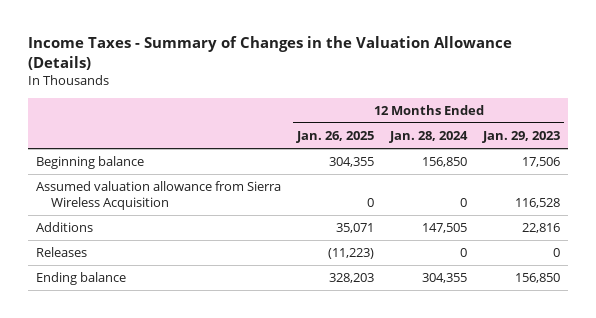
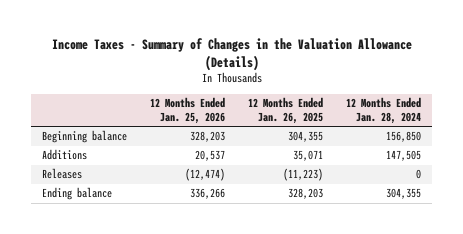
[482,131,561,144] Jan. 29, 2023 -> none
none -> [150,97,226,125] 12 Months Ended Jan. 25, 2026
[35,181,281,210] Assumed valuation allowance from Sierra Wireless Acquisition -> none

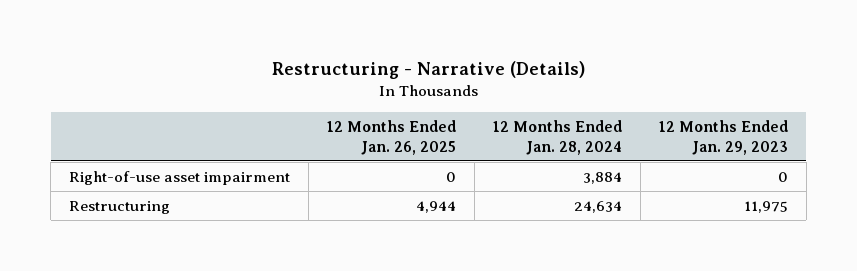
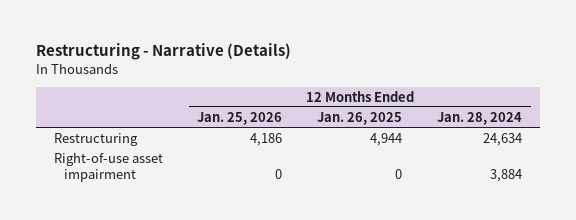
[658,119,788,155] 12 Months Ended Jan. 29, 2023 -> none
none -> [197,111,283,125] Jan. 25, 2026
[69,171,291,186] Right-of-use asset impairment -> [53,151,163,182] Right-of-use asset impairment

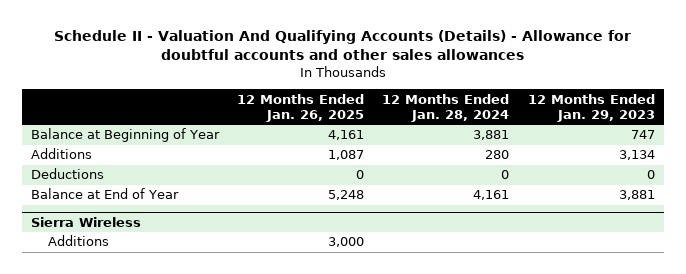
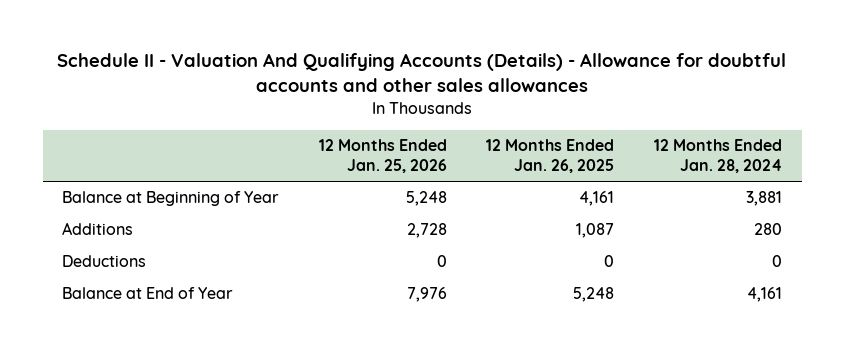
[527,93,655,123] 12 Months Ended Jan. 29, 2023 -> none
none -> [318,139,447,174] 12 Months Ended Jan. 25, 2026
[30,217,141,228] Sierra Wireless -> none
[48,235,110,247] Additions -> none

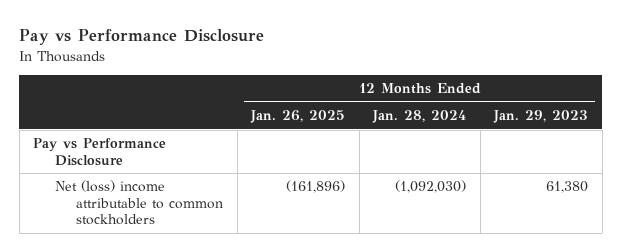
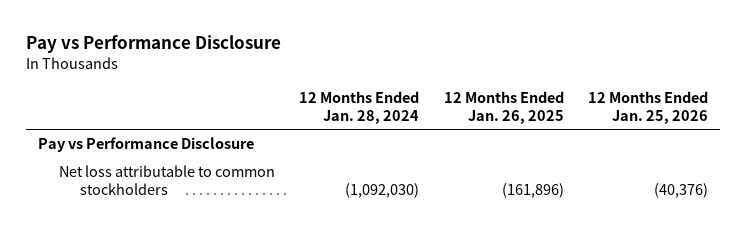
[493,110,589,124] Jan. 29, 2023 -> none
none -> [587,90,708,124] 12 Months Ended Jan. 25, 2026
[54,180,224,226] Net (loss) income attributable to common stockholders -> [59,165,276,196] Net loss attributable to common stockholders

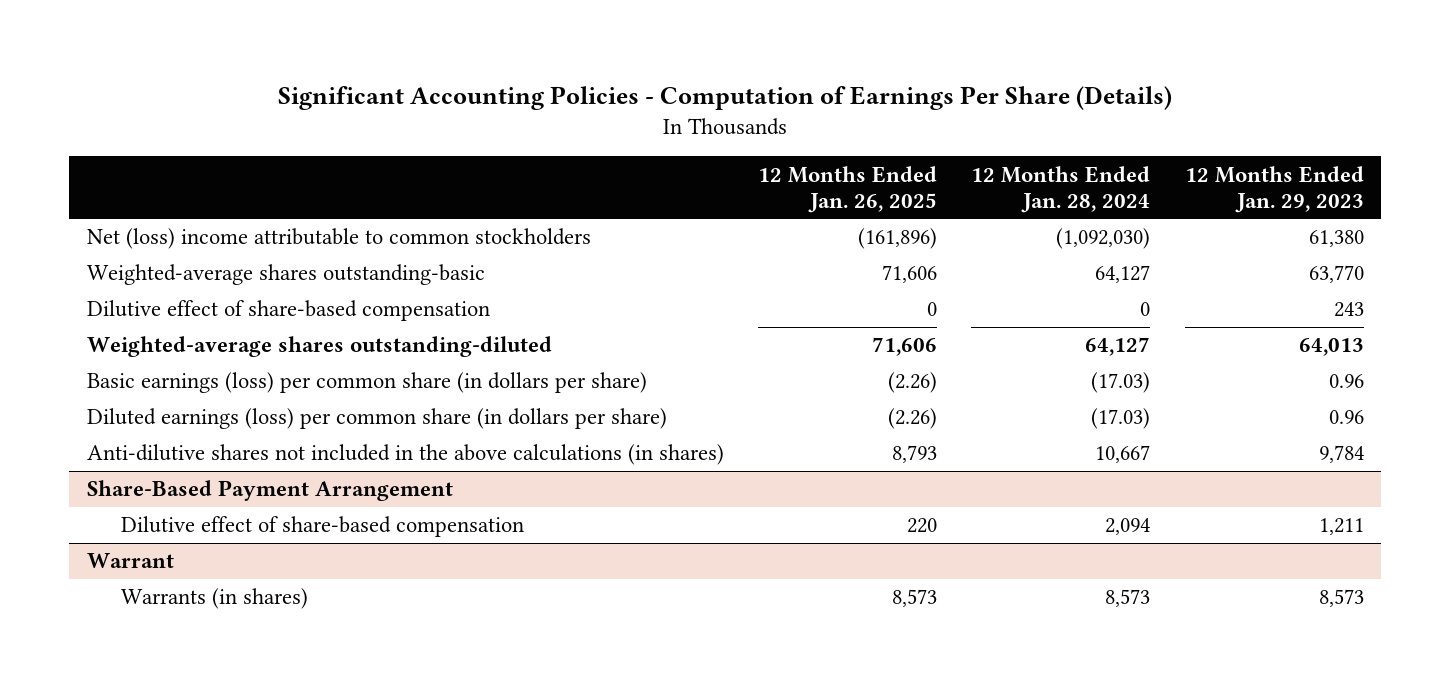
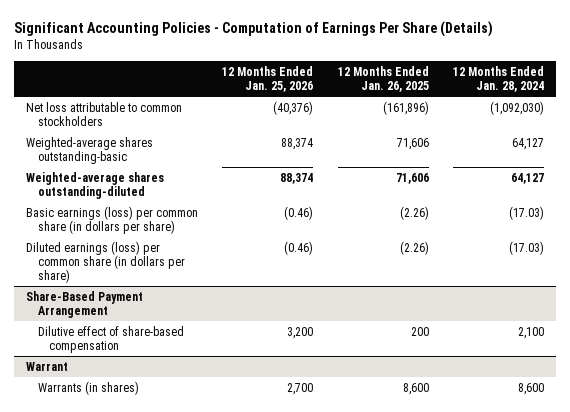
[1184,165,1364,213] 12 Months Ended Jan. 29, 2023 -> none
none -> [222,65,314,93] 12 Months Ended Jan. 25, 2026
[86,228,591,250] Net (loss) income attributable to common stockholders -> [26,101,183,126] Net loss attributable to common stockholders
[86,300,490,322] Dilutive effect of share-based compensation -> none
[86,444,724,466] Anti-dilutive shares not included in the above calculations (in shares) -> none
[906,518,937,534] 220 -> [410,326,429,336] 200
[1105,518,1151,536] 2,094 -> [517,326,544,339] 2,100
[891,589,937,608] 8,573 -> [402,382,429,395] 8,600
[1105,589,1151,608] 8,573 -> [517,382,544,395] 8,600

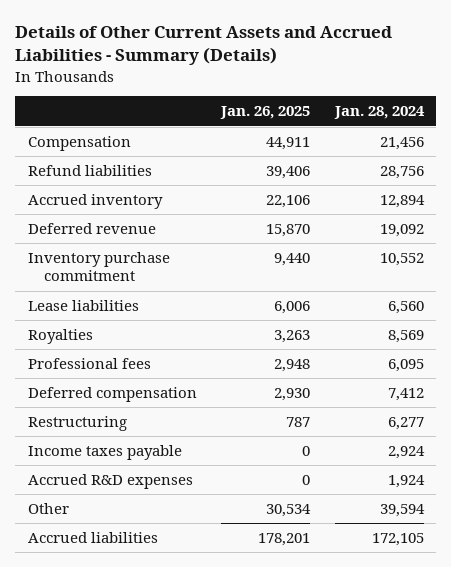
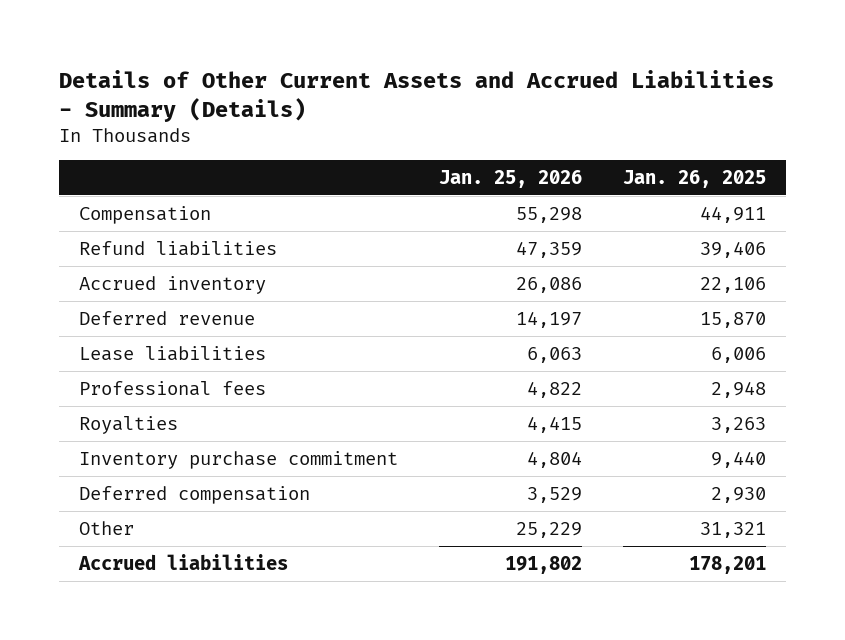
[333,106,425,120] Jan. 28, 2024 -> none
none -> [438,170,582,189] Jan. 25, 2026
[27,328,93,344] Royalties -> [79,415,179,434] Royalties
[27,251,170,282] Inventory purchase commitment -> [79,450,399,469] Inventory purchase commitment
[27,415,127,431] Restructuring -> none
[27,444,182,460] Income taxes payable -> none
[27,473,193,489] Accrued R&D expenses -> none
[266,503,312,517] 30,534 -> [699,521,766,538] 31,321

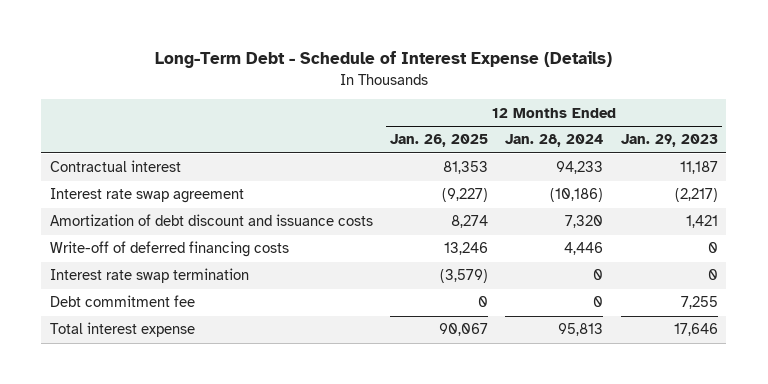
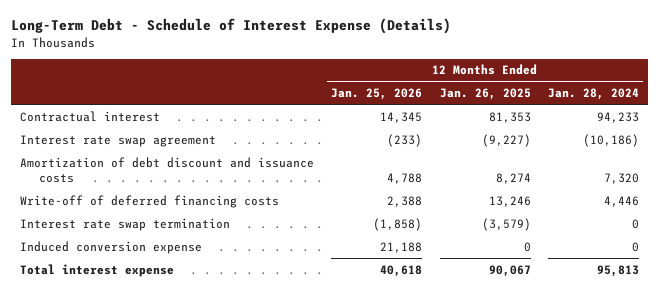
[620,134,718,148] Jan. 29, 2023 -> none
none -> [331,88,423,101] Jan. 25, 2026
[49,295,195,308] Debt commitment fee -> none
none -> [19,240,202,254] Induced conversion expense

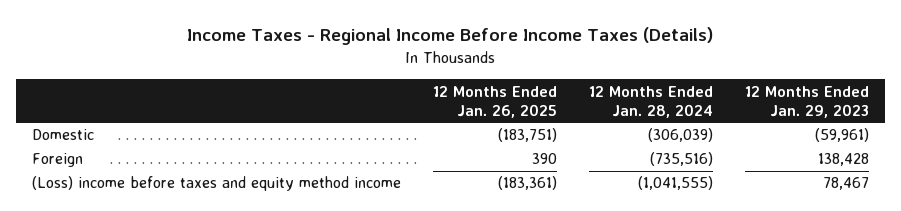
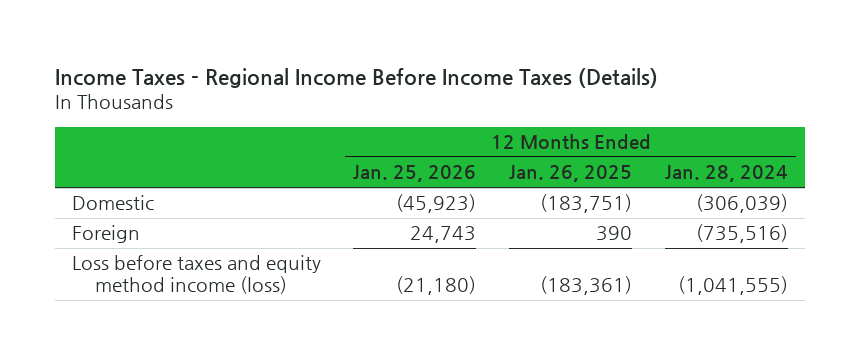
[744,85,869,118] 12 Months Ended Jan. 29, 2023 -> none
none -> [353,165,477,183] Jan. 25, 2026
[32,176,402,192] (Loss) income before taxes and equity method income -> [71,255,321,295] Loss before taxes and equity method income (loss)

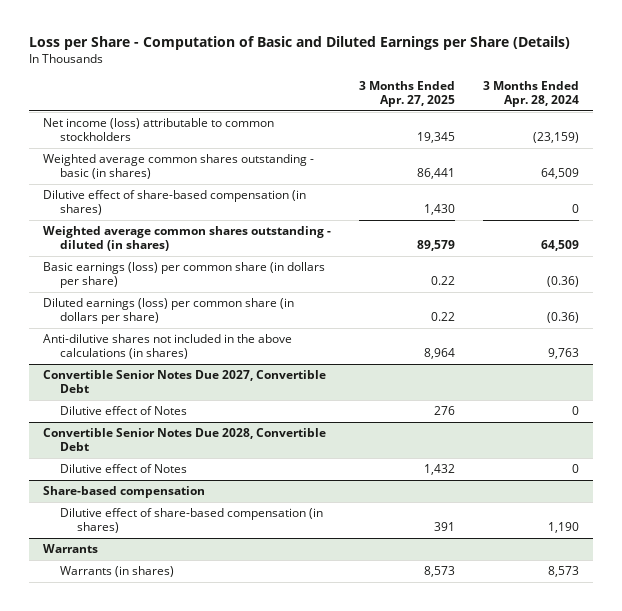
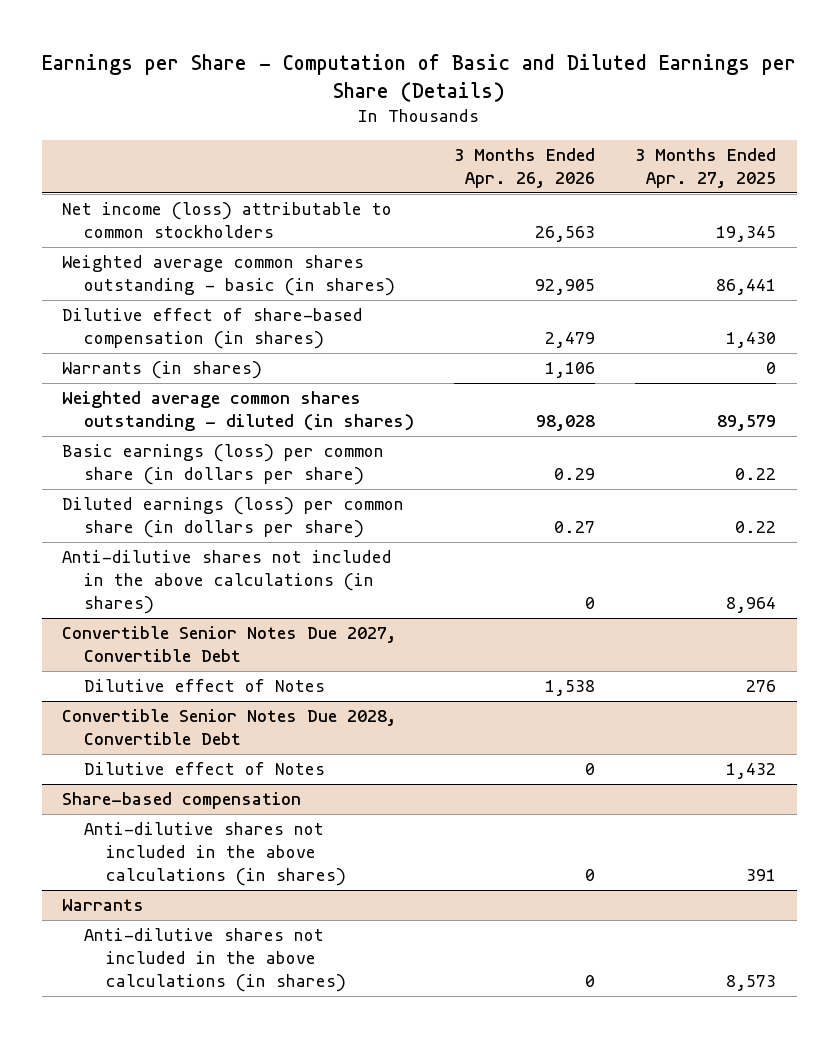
[28,36,570,51] Loss per Share - Computation of Basic and Diluted Earnings per Share (Details) -> [42,53,797,102] Earnings per Share - Computation of Basic and Diluted Earnings per Share (Details)
[483,80,580,108] 3 Months Ended Apr. 28, 2024 -> none
none -> [454,147,596,189] 3 Months Ended Apr. 26, 2026
none -> [62,361,263,380] Warrants (in shares)
[59,507,323,534] Dilutive effect of share-based compensation (in shares) -> [83,822,346,887] Anti-dilutive shares not included in the above calculations (in shares)
[59,565,174,577] Warrants (in shares) -> [83,928,346,993] Anti-dilutive shares not included in the above calculations (in shares)

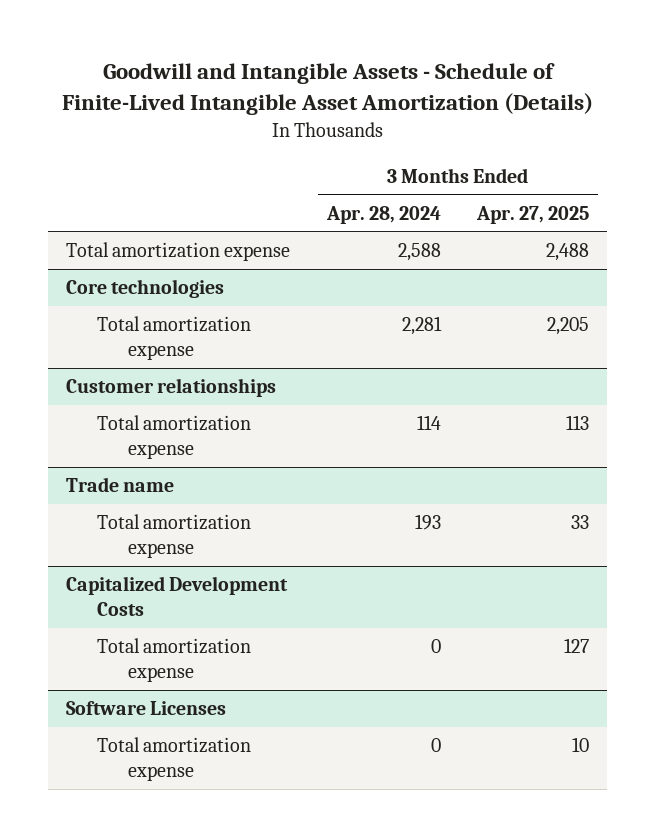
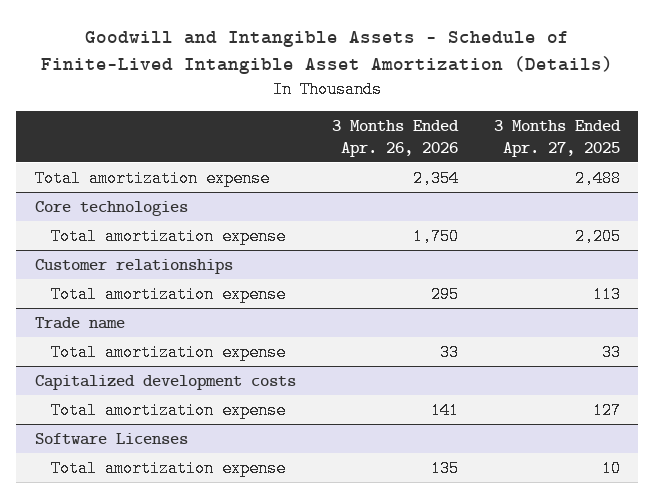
[325,205,441,224] Apr. 28, 2024 -> none
none -> [331,120,459,157] 3 Months Ended Apr. 26, 2026
[66,576,289,617] Capitalized Development Costs -> [34,374,296,390] Capitalized development costs

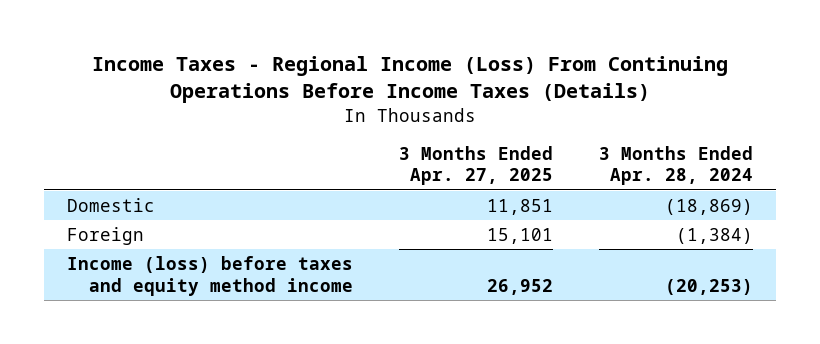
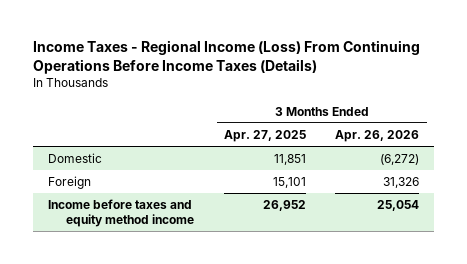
[598,145,753,186] 3 Months Ended Apr. 28, 2024 -> none
none -> [335,130,420,143] Apr. 26, 2026
[67,255,354,296] Income (loss) before taxes and equity method income -> [47,199,195,227] Income before taxes and equity method income

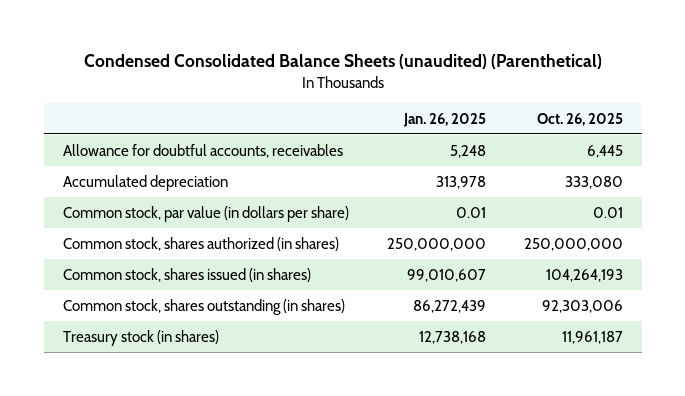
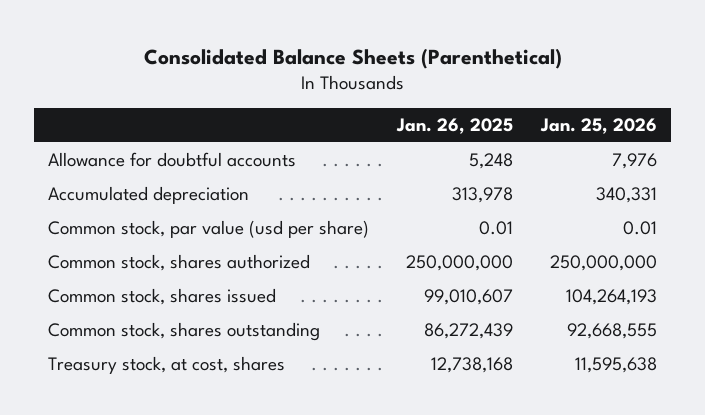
[83,54,602,70] Condensed Consolidated Balance Sheets (unaudited) (Parenthetical) -> [143,47,562,69] Consolidated Balance Sheets (Parenthetical)
[536,112,623,126] Oct. 26, 2025 -> none
none -> [540,117,658,134] Jan. 25, 2026
[62,143,343,158] Allowance for doubtful accounts, receivables -> [48,152,297,168] Allowance for doubtful accounts
[62,205,349,222] Common stock, par value (in dollars per share) -> [48,220,370,239] Common stock, par value (usd per share)
[62,236,339,251] Common stock, shares authorized (in shares) -> [48,254,311,272] Common stock, shares authorized
[62,267,311,282] Common stock, shares issued (in shares) -> [48,288,277,306] Common stock, shares issued
[62,298,345,315] Common stock, shares outstanding (in shares) -> [48,322,321,342] Common stock, shares outstanding
[62,329,219,346] Treasury stock (in shares) -> [48,356,286,375] Treasury stock, at cost, shares

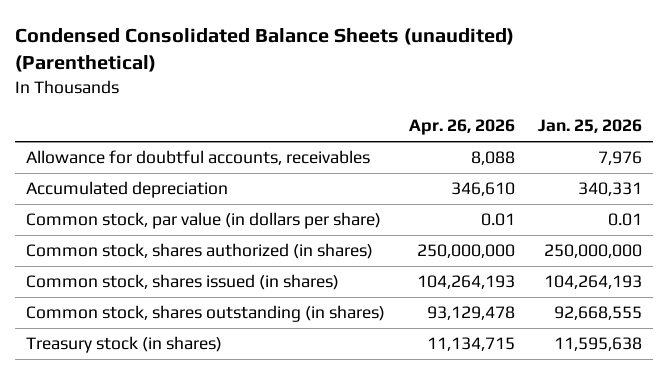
[143,47,562,69] Consolidated Balance Sheets (Parenthetical) -> [14,27,514,72] Condensed Consolidated Balance Sheets (unaudited) (Parenthetical)
[396,117,514,134] Jan. 26, 2025 -> none
none -> [408,119,515,136] Apr. 26, 2026
[48,152,297,168] Allowance for doubtful accounts -> [26,150,371,166] Allowance for doubtful accounts, receivables
[48,220,370,239] Common stock, par value (usd per share) -> [26,212,382,230] Common stock, par value (in dollars per share)
[48,254,311,272] Common stock, shares authorized -> [26,243,374,260] Common stock, shares authorized (in shares)
[48,288,277,306] Common stock, shares issued -> [26,274,340,291] Common stock, shares issued (in shares)
[48,322,321,342] Common stock, shares outstanding -> [26,305,386,323] Common stock, shares outstanding (in shares)
[48,356,286,375] Treasury stock, at cost, shares -> [26,336,223,354] Treasury stock (in shares)

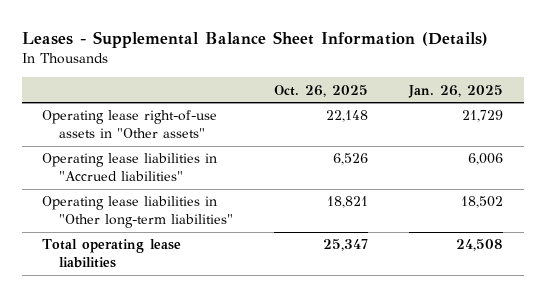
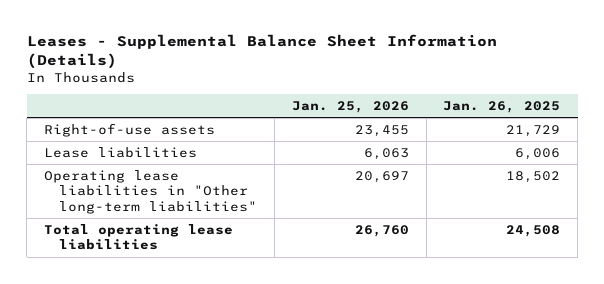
[273,84,368,97] Oct. 26, 2025 -> none
none -> [291,100,409,113] Jan. 25, 2026
[42,110,218,139] Operating lease right-of-use assets in "Other assets" -> [43,122,215,137] Right-of-use assets
[42,153,218,182] Operating lease liabilities in "Accrued liabilities" -> [43,146,197,158] Lease liabilities

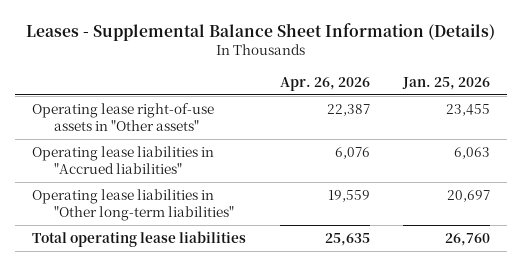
[443,100,561,113] Jan. 26, 2025 -> none
none -> [279,76,370,91] Apr. 26, 2026
[43,122,215,137] Right-of-use assets -> [32,102,215,132] Operating lease right-of-use assets in "Other assets"
[43,146,197,158] Lease liabilities -> [32,145,215,175] Operating lease liabilities in "Accrued liabilities"

